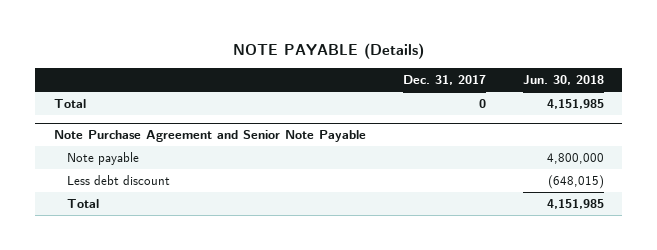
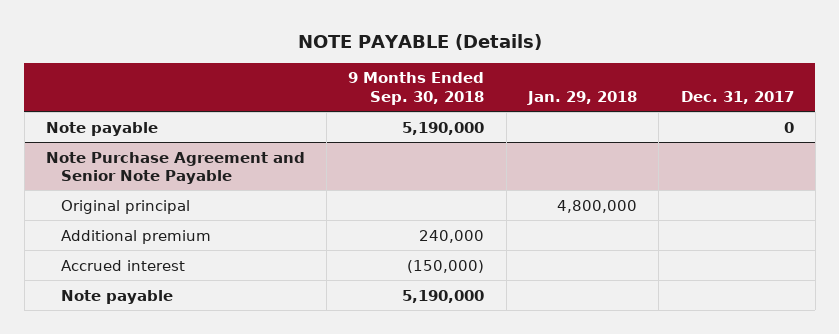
[522,75,604,86] Jun. 30, 2018 -> none
none -> [348,72,485,105] 9 Months Ended Sep. 30, 2018
none -> [526,90,637,105] Jan. 29, 2018
[53,99,86,109] Total -> [45,121,158,136] Note payable
none -> [60,199,190,214] Original principal
none -> [60,229,211,244] Additional premium
none -> [60,259,185,271] Accrued interest
[66,175,170,186] Less debt discount -> none
[66,199,99,209] Total -> none

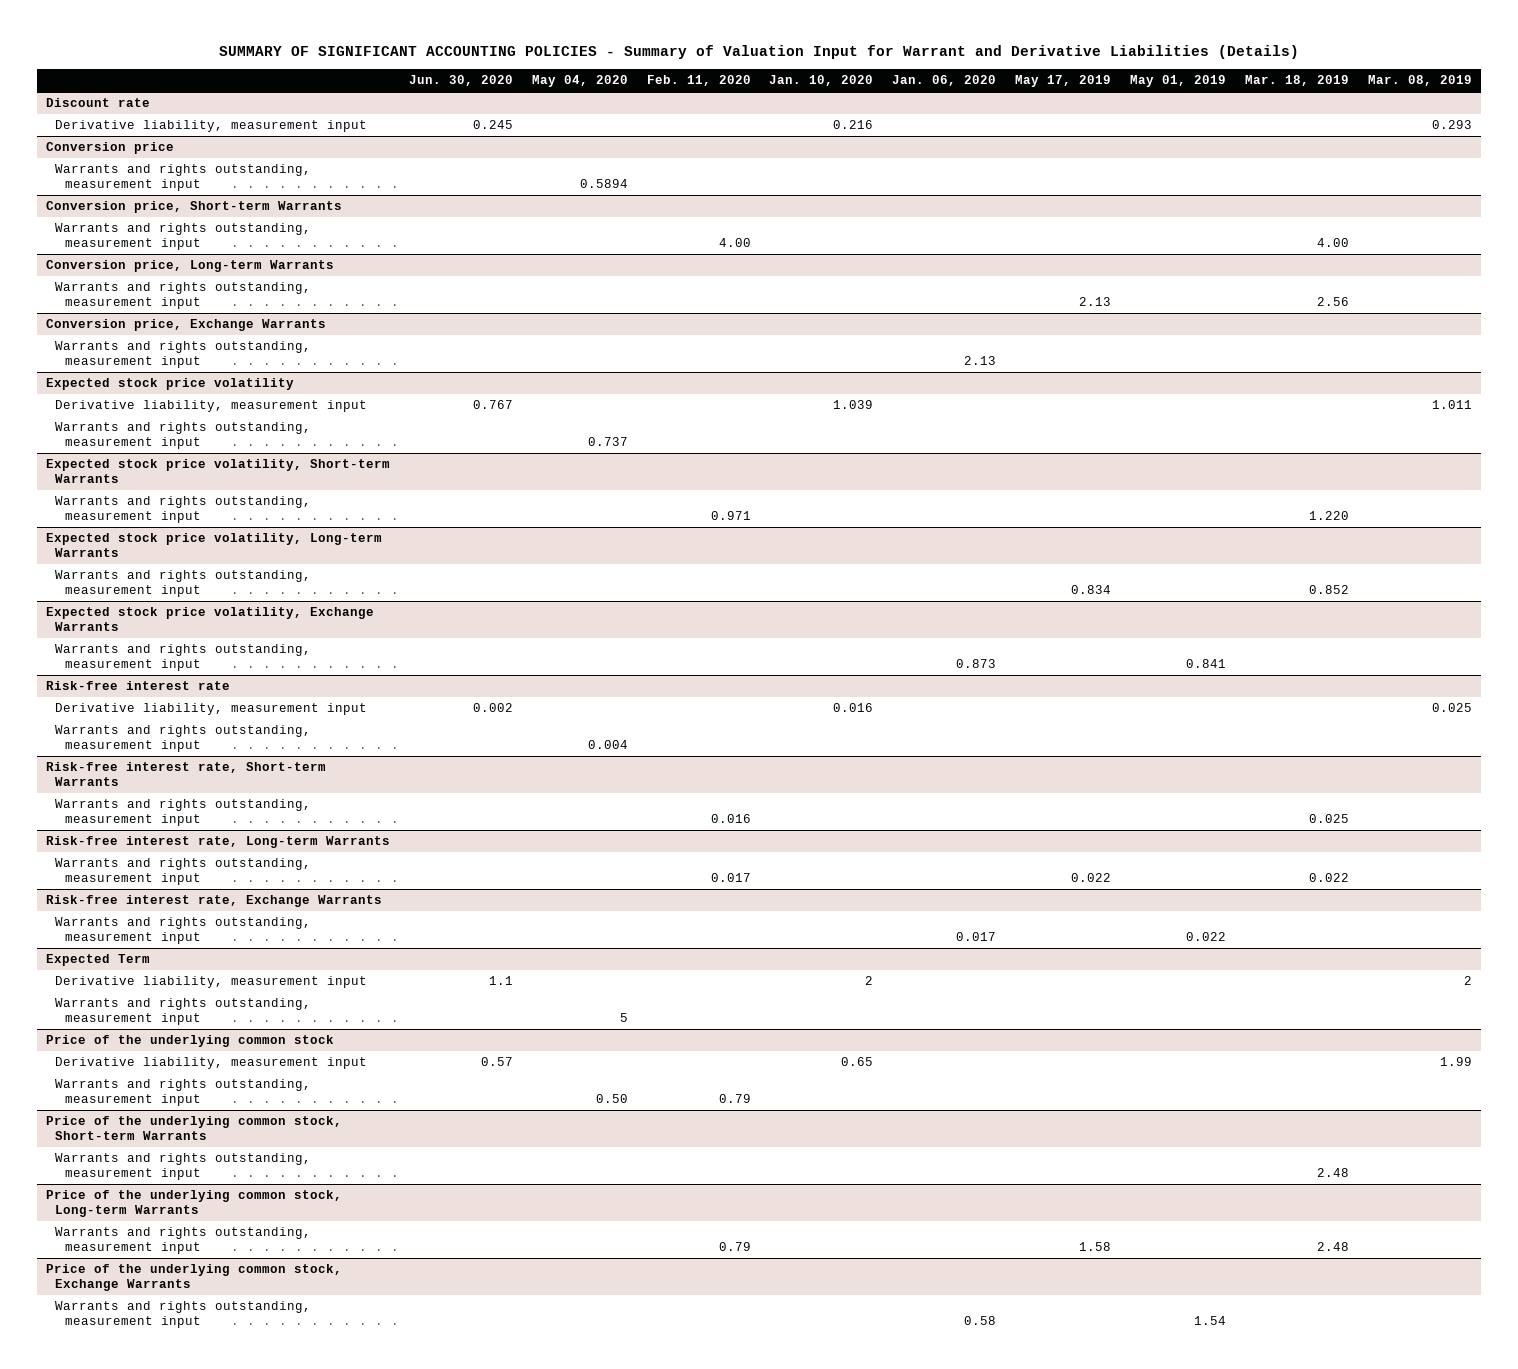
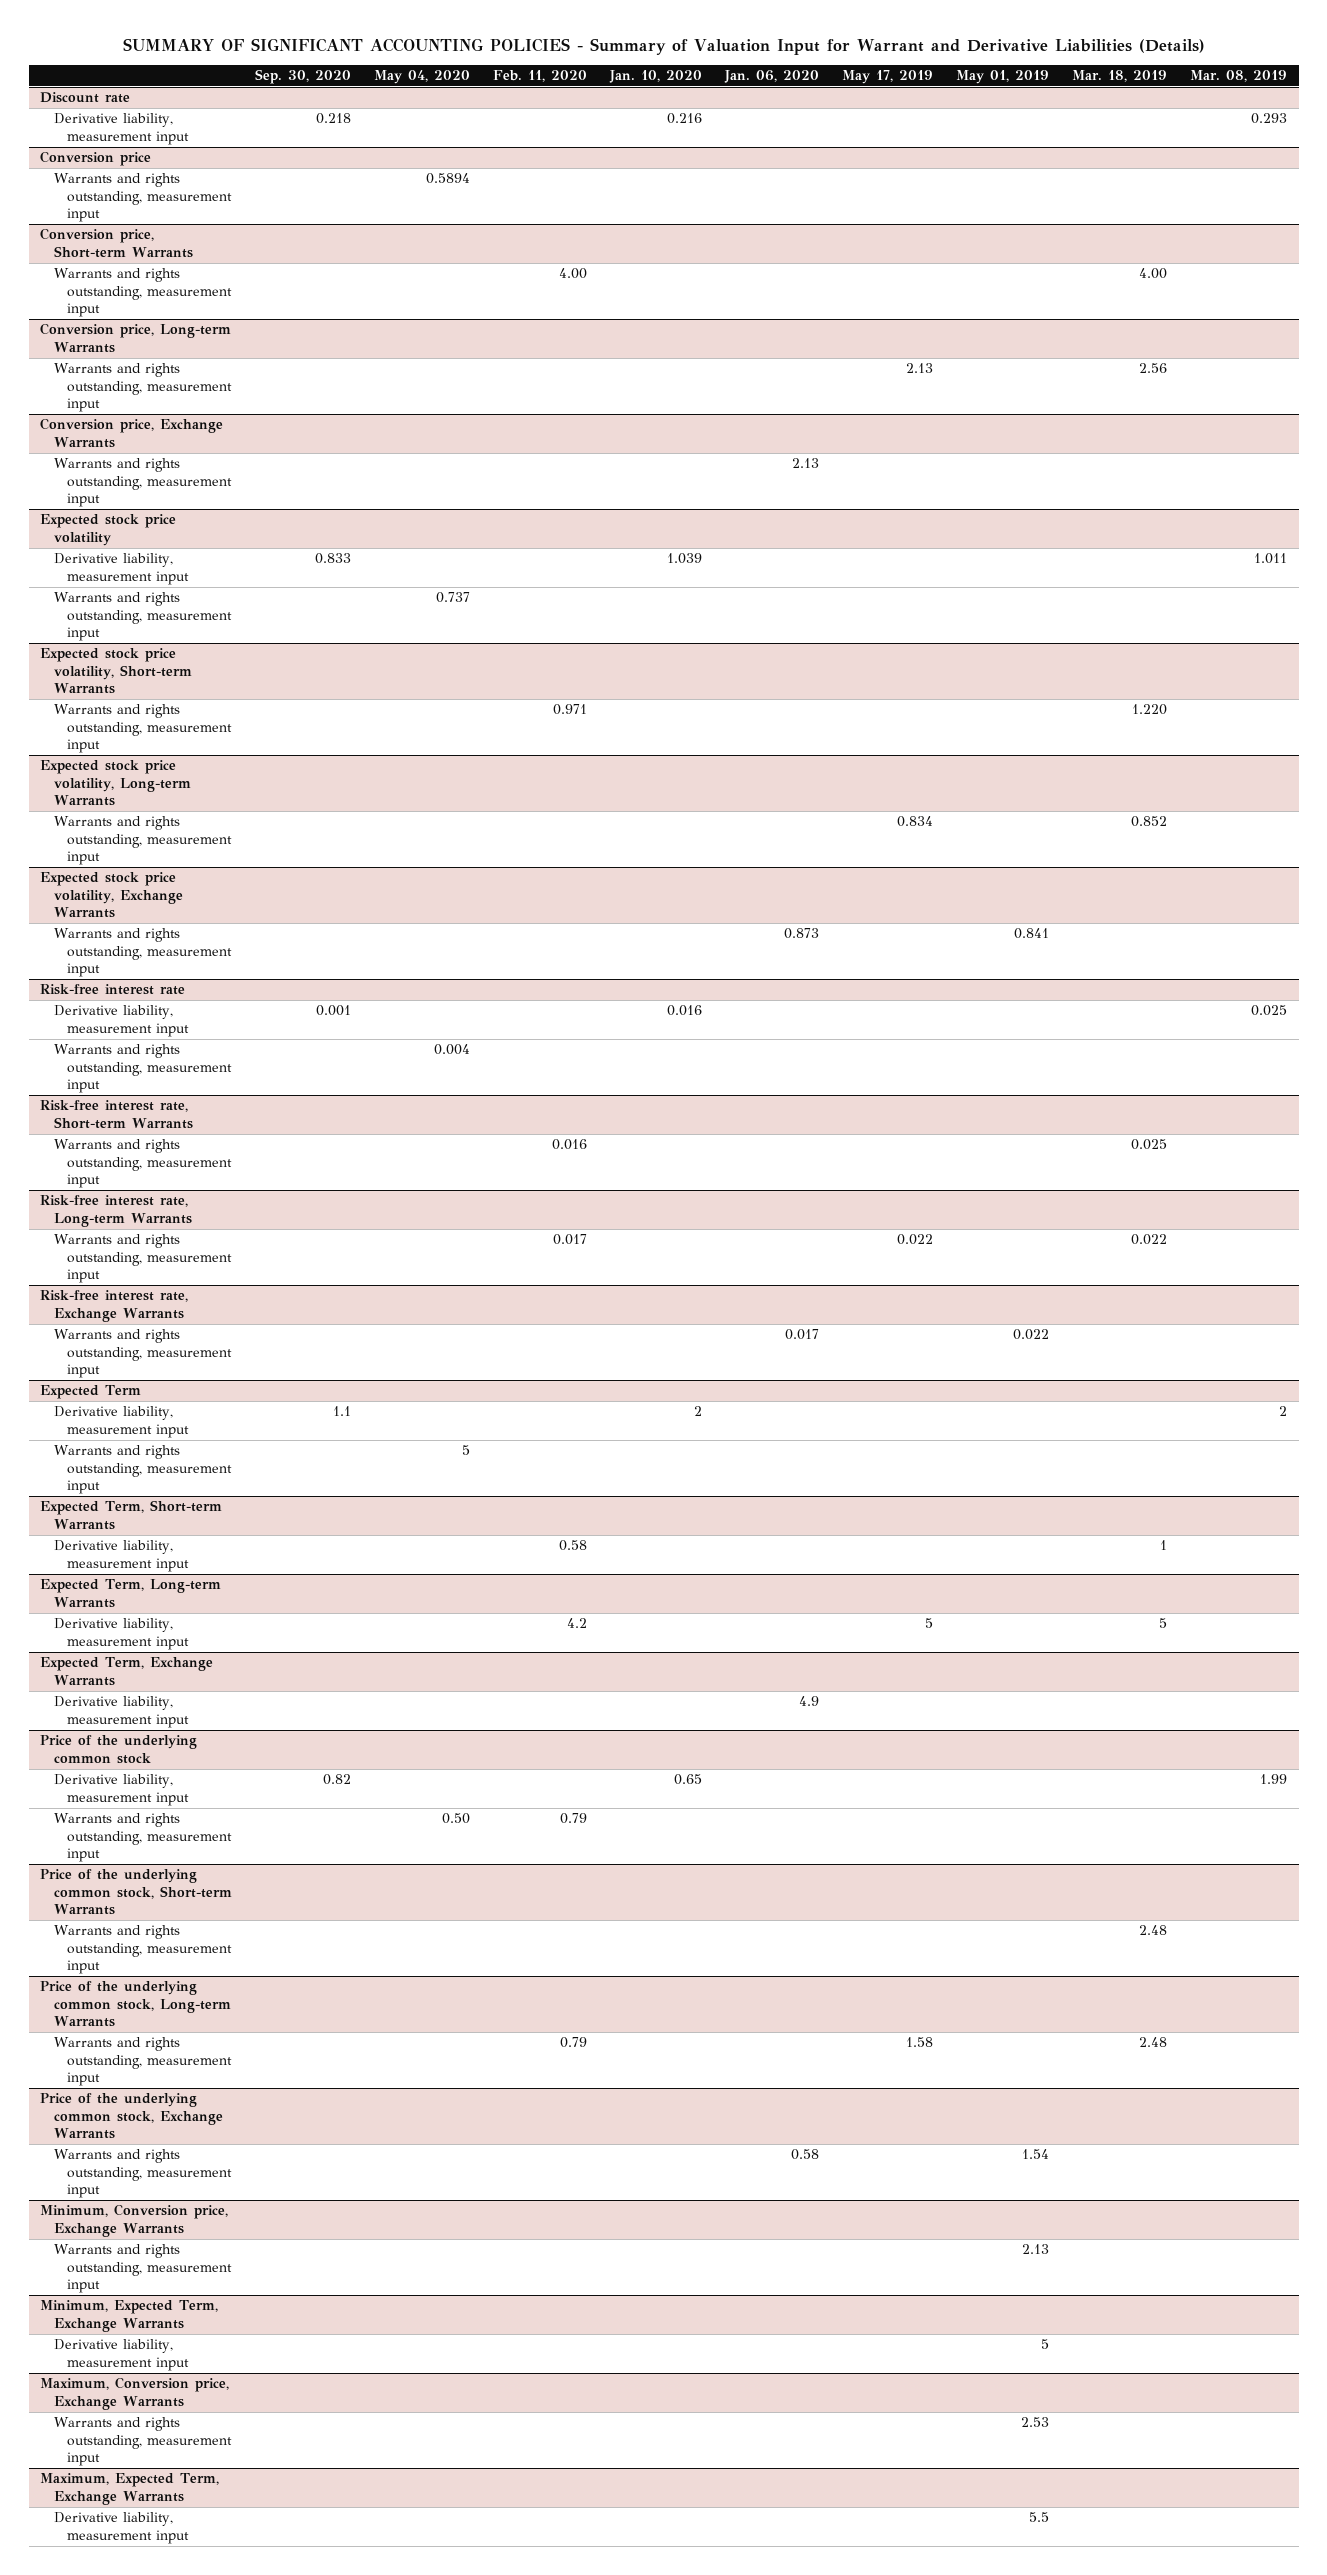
[408,75,513,87] Jun. 30, 2020 -> none
none -> [254,69,351,85] Sep. 30, 2020
none -> [40,1500,223,1530] Expected Term, Short-term Warrants
none -> [53,1540,189,1572] Derivative liability, measurement input
none -> [40,1579,222,1608] Expected Term, Long-term Warrants
none -> [53,1618,189,1650] Derivative liability, measurement input
none -> [40,1657,214,1686] Expected Term, Exchange Warrants
none -> [53,1696,189,1728] Derivative liability, measurement input
none -> [40,2204,229,2237] Minimum, Conversion price, Exchange Warrants
none -> [53,2244,232,2294] Warrants and rights outstanding, measurement input
none -> [40,2300,219,2332] Minimum, Expected Term, Exchange Warrants
none -> [53,2339,189,2371] Derivative liability, measurement input
none -> [40,2377,230,2410] Maximum, Conversion price, Exchange Warrants
none -> [53,2417,232,2467] Warrants and rights outstanding, measurement input
none -> [40,2473,220,2505] Maximum, Expected Term, Exchange Warrants
none -> [53,2512,189,2544] Derivative liability, measurement input

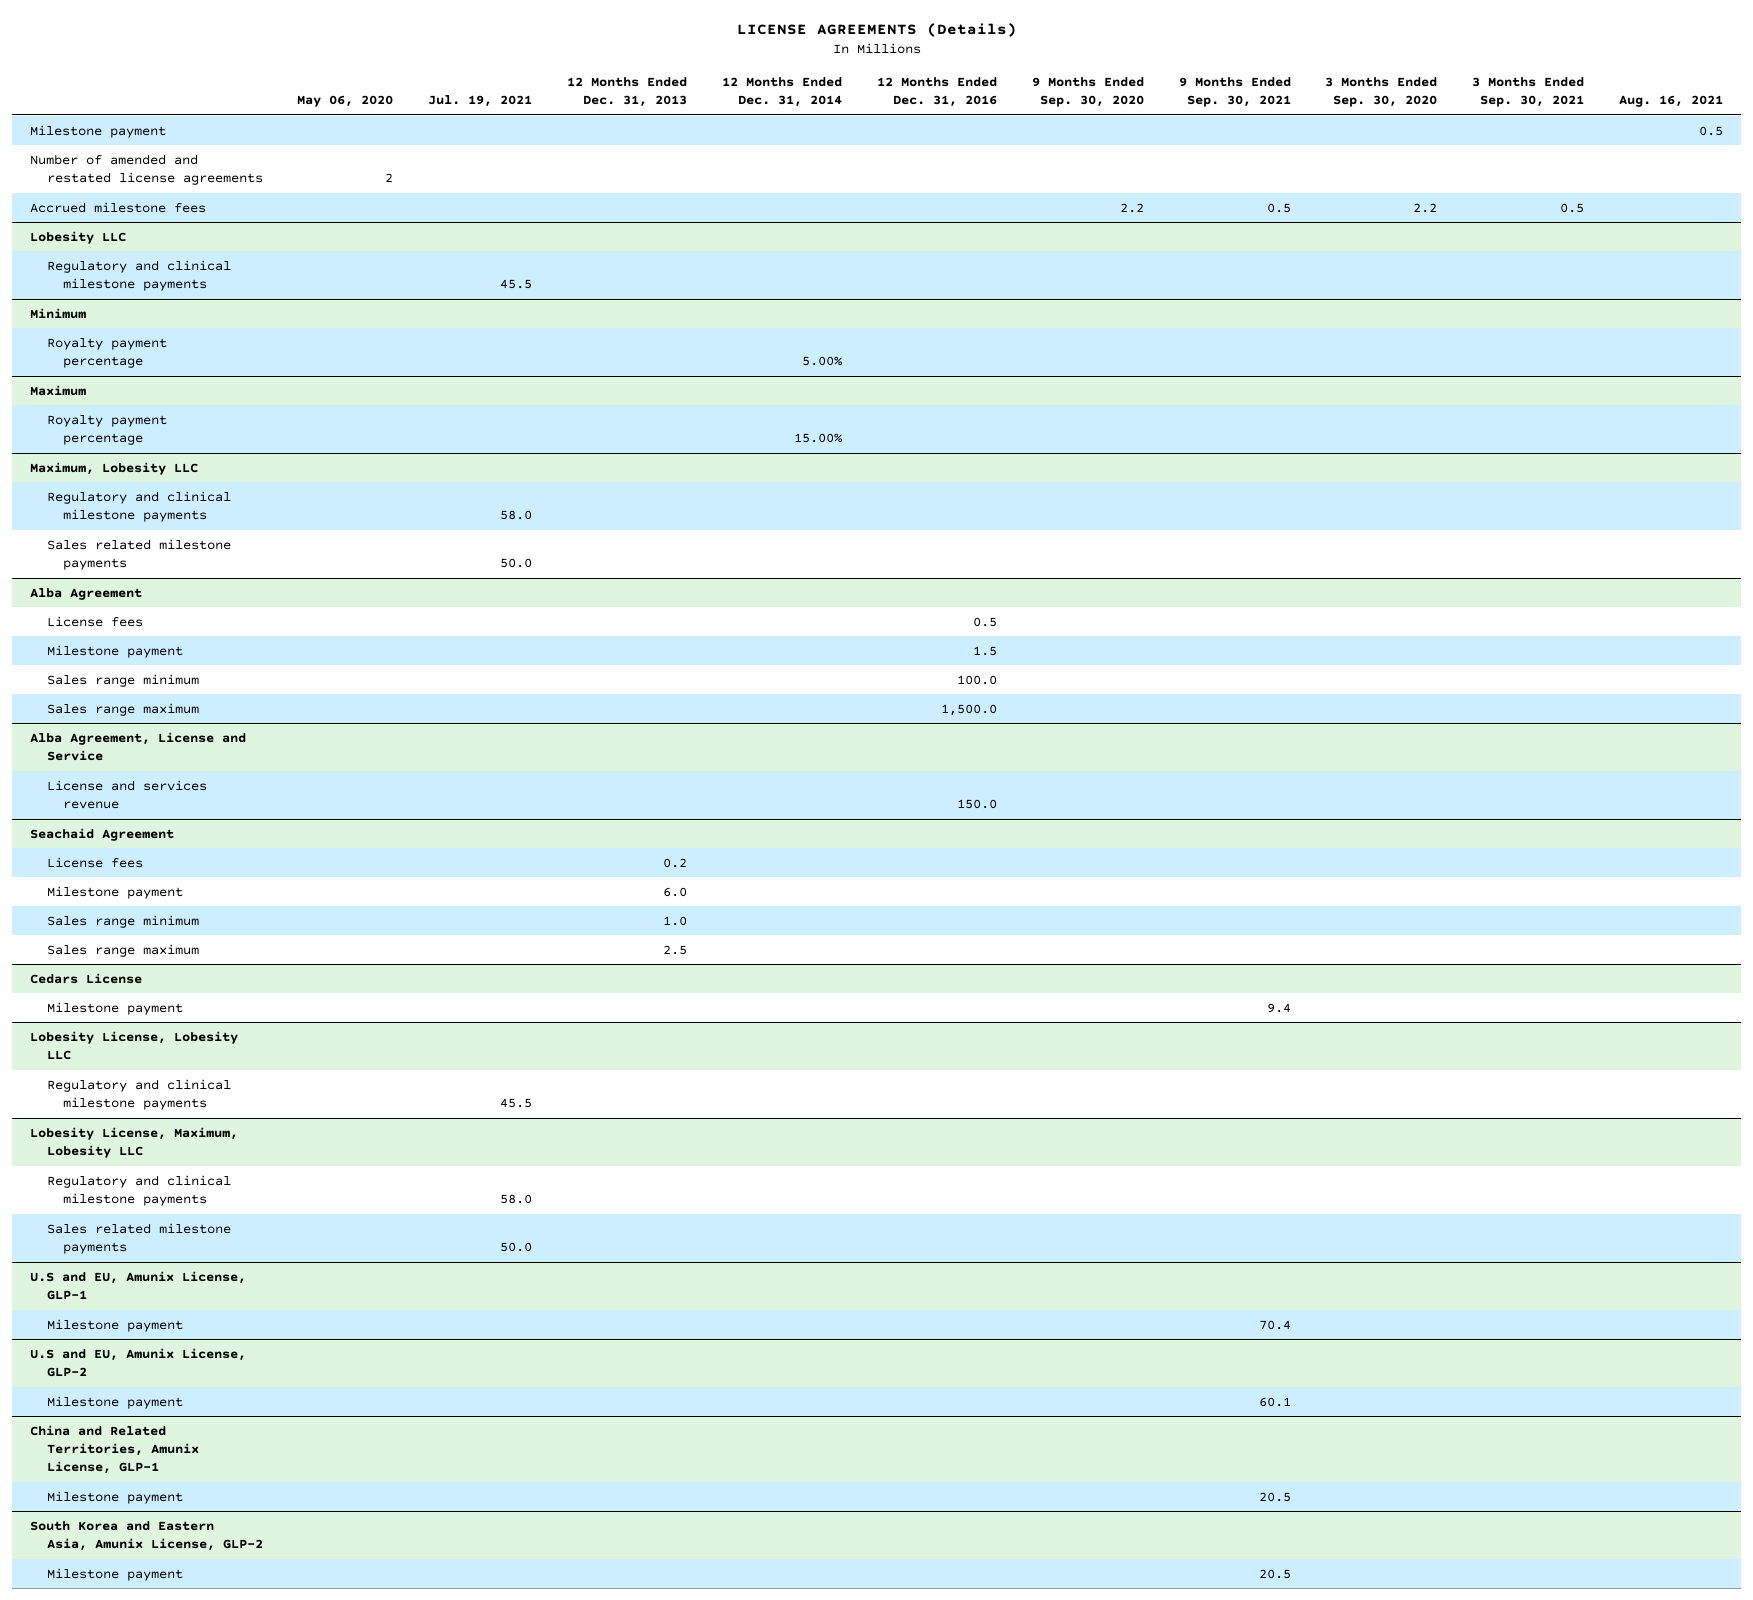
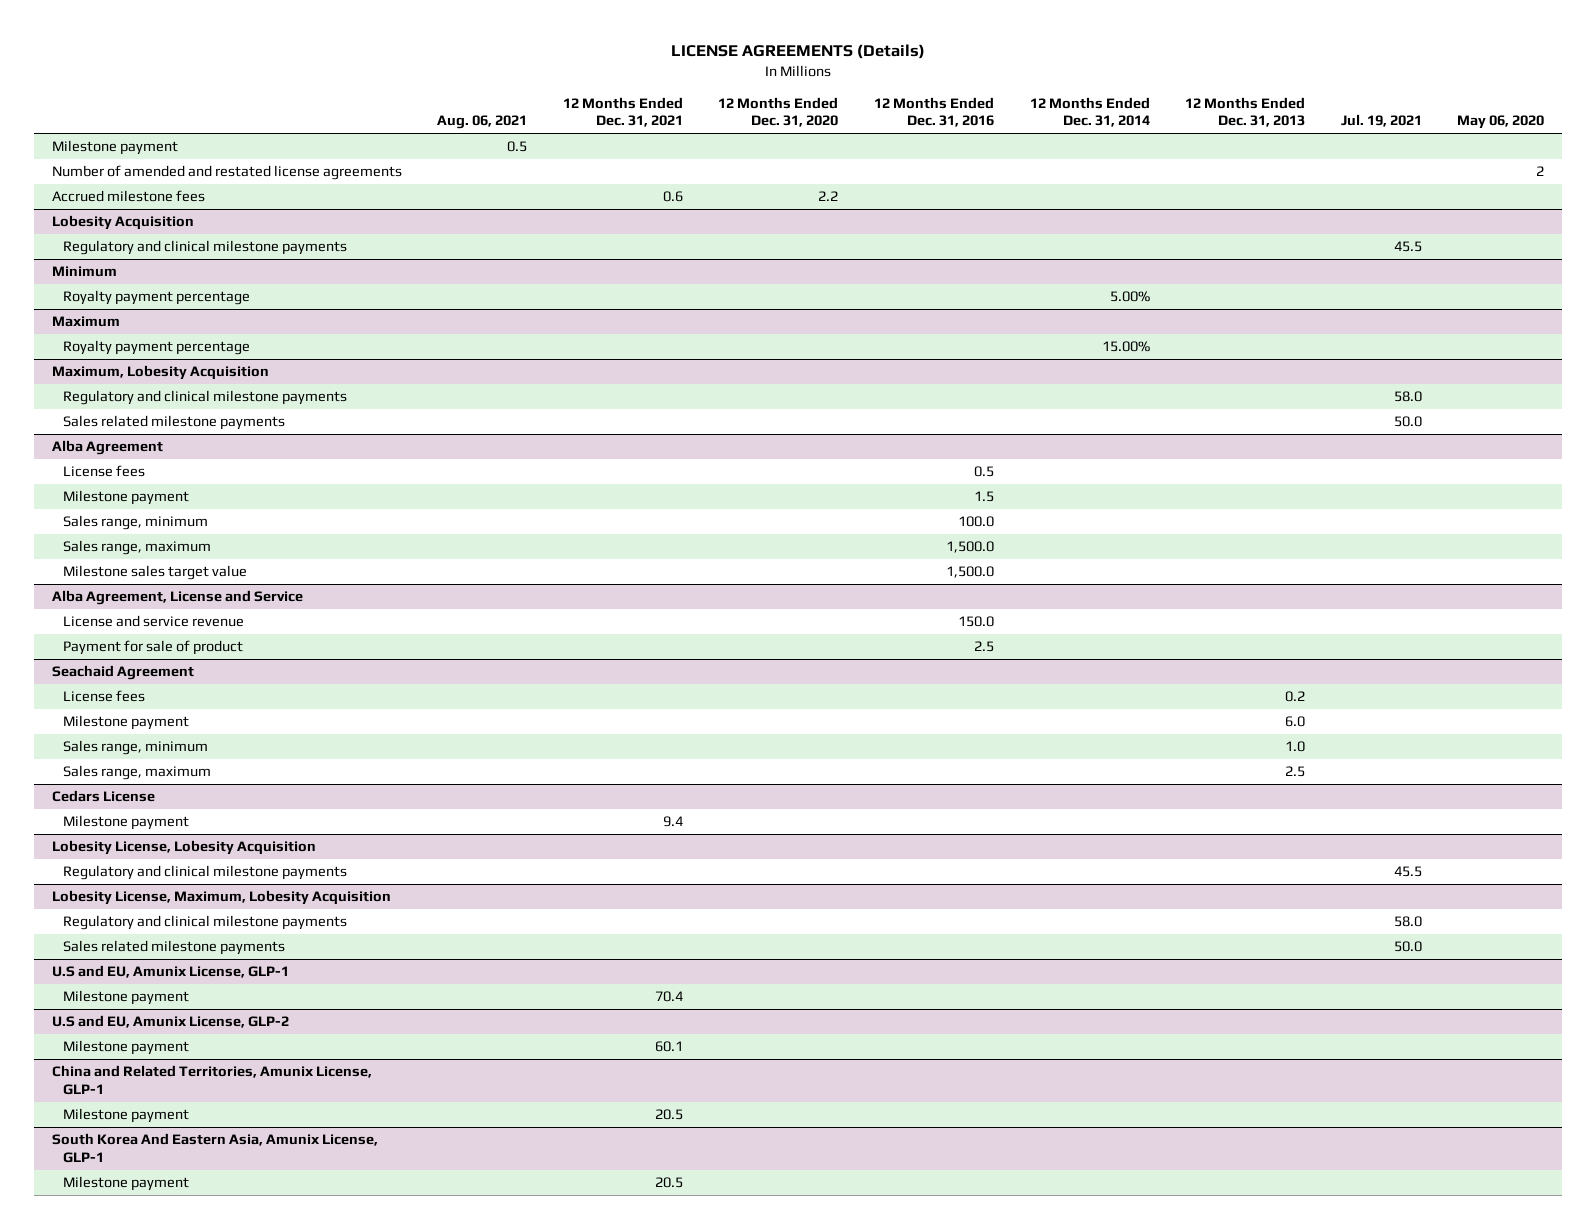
[1031,77,1144,108] 9 Months Ended Sep. 30, 2020 -> none
[1178,77,1291,108] 9 Months Ended Sep. 30, 2021 -> none
[1325,77,1438,108] 3 Months Ended Sep. 30, 2020 -> none
[1472,77,1585,108] 3 Months Ended Sep. 30, 2021 -> none
[1619,95,1724,108] Aug. 16, 2021 -> none
none -> [437,115,528,130] Aug. 06, 2021
none -> [562,96,683,128] 12 Months Ended Dec. 31, 2021
none -> [718,96,839,128] 12 Months Ended Dec. 31, 2020
[29,230,126,244] Lobesity LLC -> [51,215,194,231] Lobesity Acquisition
[29,461,198,475] Maximum, Lobesity LLC -> [51,365,269,381] Maximum, Lobesity Acquisition
[46,673,199,687] Sales range minimum -> [63,515,209,531] Sales range, minimum
[46,702,199,716] Sales range maximum -> [63,540,212,556] Sales range, maximum
none -> [63,565,248,581] Milestone sales target value
[46,779,207,810] License and services revenue -> [63,615,245,628] License and service revenue
none -> [63,640,244,656] Payment for sale of product
[46,914,199,928] Sales range minimum -> [63,740,209,756] Sales range, minimum
[46,943,199,957] Sales range maximum -> [63,765,212,781] Sales range, maximum
[29,1030,238,1061] Lobesity License, Lobesity LLC -> [51,840,316,856] Lobesity License, Lobesity Acquisition
[29,1126,238,1159] Lobesity License, Maximum, Lobesity LLC -> [51,890,391,906] Lobesity License, Maximum, Lobesity Acquisition
[29,1520,263,1552] South Korea and Eastern Asia, Amunix License, GLP-2 -> [51,1133,378,1163] South Korea And Eastern Asia, Amunix License, GLP-1

